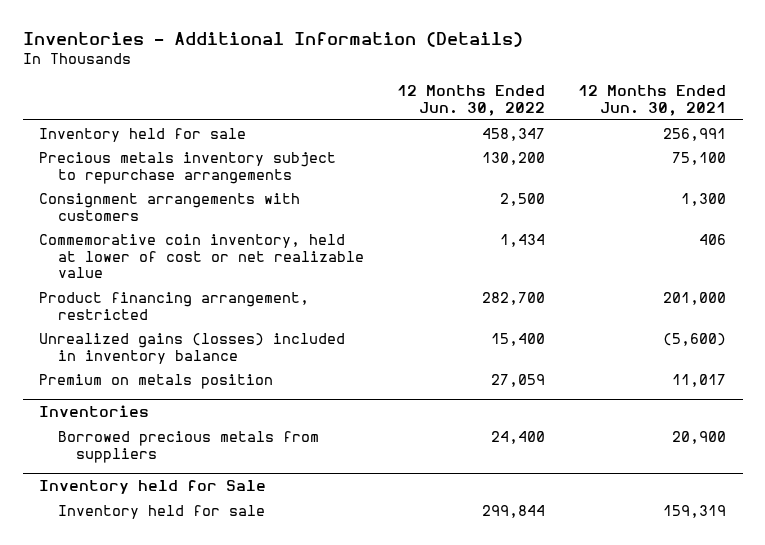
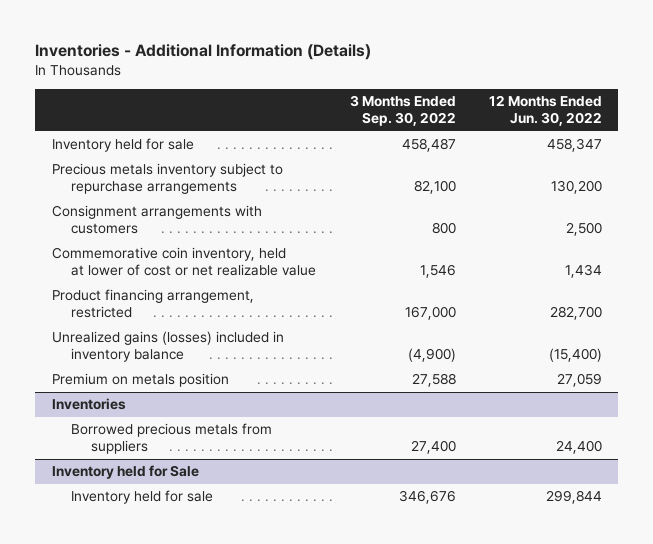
[578,85,727,117] 12 Months Ended Jun. 30, 2021 -> none
none -> [349,95,456,127] 3 Months Ended Sep. 30, 2022
[490,332,545,346] 15,400 -> [548,348,602,363] (15,400)

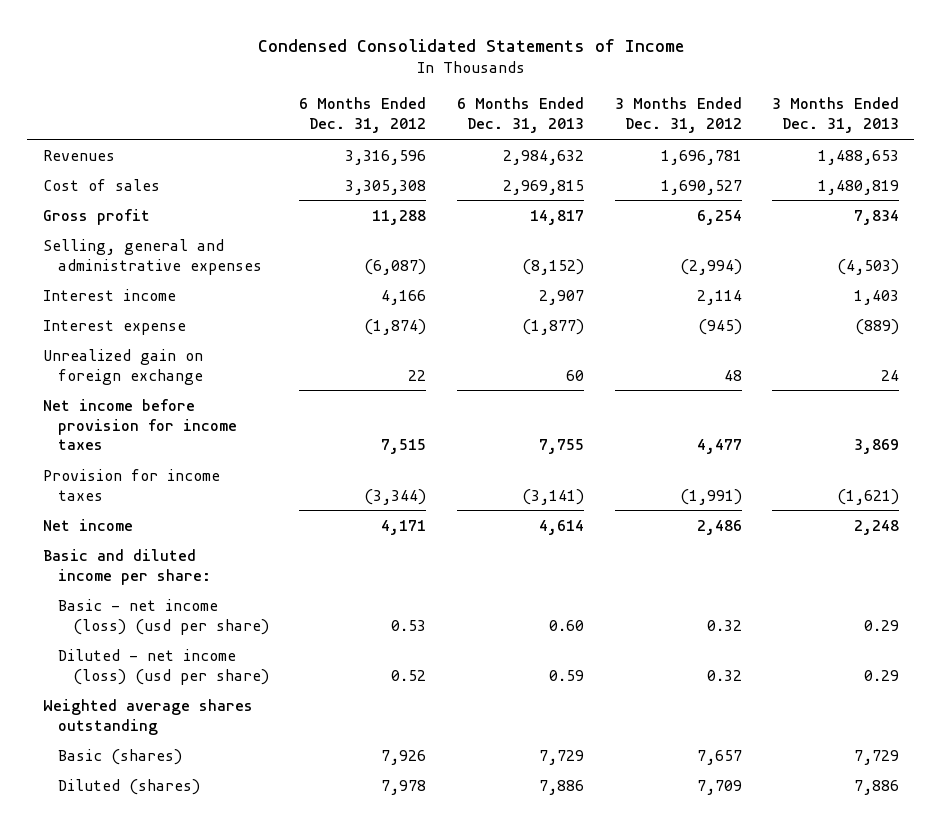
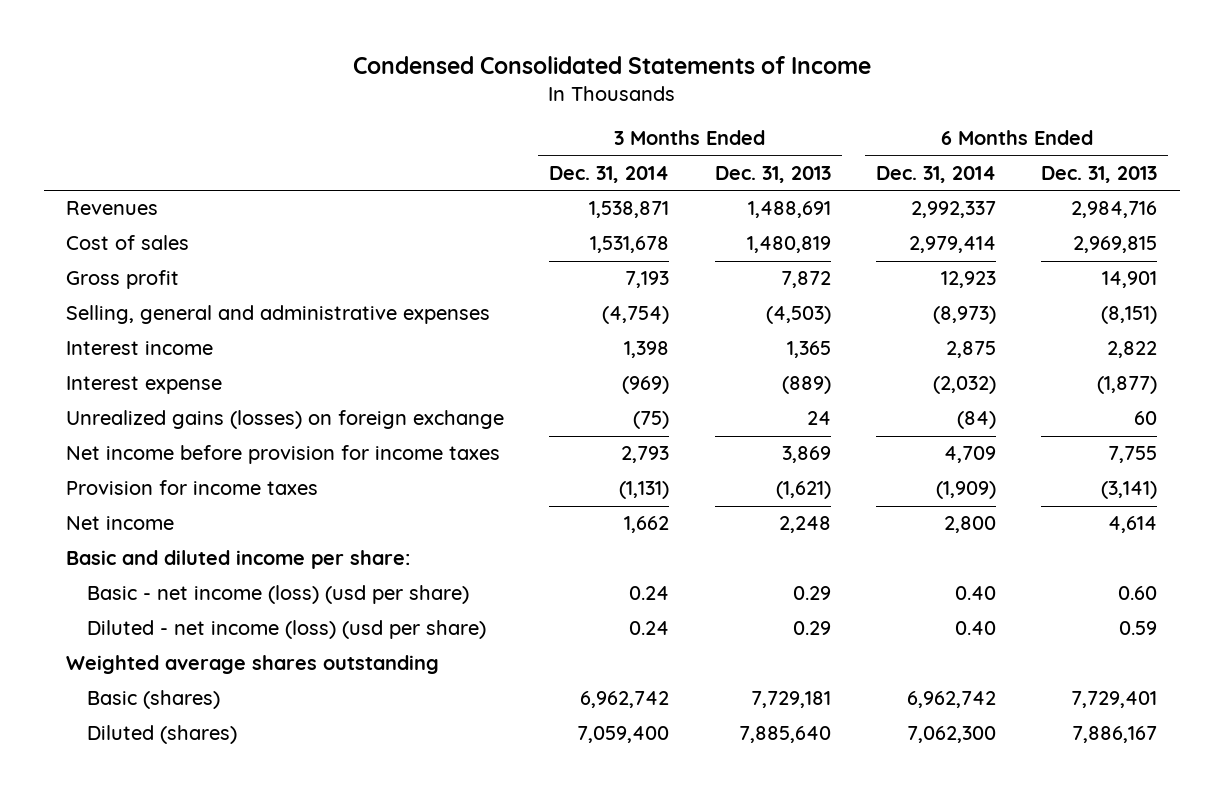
[299,97,427,134] 6 Months Ended Dec. 31, 2012 -> none
[614,97,742,134] 3 Months Ended Dec. 31, 2012 -> none
none -> [549,166,670,184] Dec. 31, 2014
none -> [875,166,996,184] Dec. 31, 2014
[502,149,584,165] 2,984,632 -> [1071,201,1158,219] 2,984,716
[818,149,900,165] 1,488,653 -> [747,201,831,219] 1,488,691
[529,209,584,225] 14,817 -> [1102,271,1158,289] 14,901
[854,209,900,225] 7,834 -> [780,271,831,289] 7,872
[521,258,584,275] (8,152) -> [1101,306,1158,325] (8,151)
[538,289,584,305] 2,907 -> [1107,341,1158,359] 2,822
[854,289,900,305] 1,403 -> [786,341,831,359] 1,365
[42,348,203,385] Unrealized gain on foreign exchange -> [66,410,505,430] Unrealized gains (losses) on foreign exchange
[538,749,584,765] 7,729 -> [1071,691,1158,709] 7,729,401
[854,749,900,765] 7,729 -> [750,691,831,709] 7,729,181
[538,779,584,795] 7,886 -> [1072,726,1158,744] 7,886,167
[854,779,900,795] 7,886 -> [738,726,831,744] 7,885,640

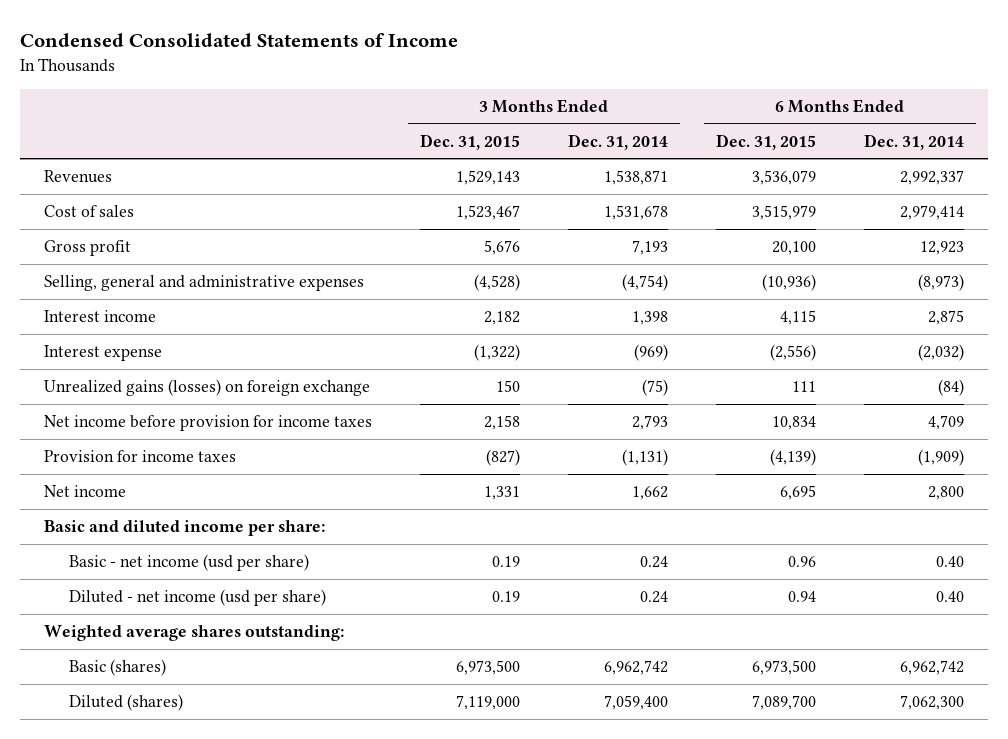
[714,166,831,184] Dec. 31, 2013 -> none
[1041,166,1158,184] Dec. 31, 2013 -> none
none -> [420,133,521,150] Dec. 31, 2015
none -> [715,133,816,150] Dec. 31, 2015
[87,585,470,605] Basic - net income (loss) (usd per share) -> [69,554,310,572] Basic - net income (usd per share)
[87,620,487,640] Diluted - net income (loss) (usd per share) -> [69,589,327,607] Diluted - net income (usd per share)
[66,655,440,675] Weighted average shares outstanding -> [44,625,345,642] Weighted average shares outstanding:

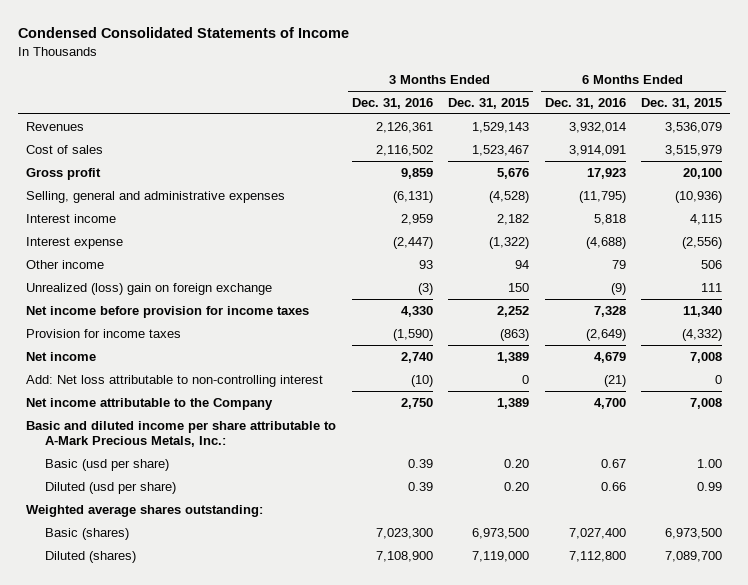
[567,133,668,150] Dec. 31, 2014 -> none
[863,133,964,150] Dec. 31, 2014 -> none
none -> [351,97,433,109] Dec. 31, 2016
none -> [544,97,626,109] Dec. 31, 2016
none -> [26,259,105,269] Other income
[44,379,371,397] Unrealized gains (losses) on foreign exchange -> [26,282,273,295] Unrealized (loss) gain on foreign exchange
[484,415,521,431] 2,158 -> [497,305,530,317] 2,252
[771,416,816,431] 10,834 -> [683,305,723,317] 11,340
[486,449,521,467] (827) -> [500,328,530,341] (863)
[769,449,816,467] (4,139) -> [682,328,723,341] (4,332)
[484,486,521,501] 1,331 -> [497,351,530,363] 1,389
[779,485,816,501] 6,695 -> [690,351,723,363] 7,008
none -> [26,374,324,387] Add: Net loss attributable to non-controlling interest
none -> [26,397,274,410] Net income attributable to the Company
[44,520,326,537] Basic and diluted income per share: -> [26,420,337,447] Basic and diluted income per share attributable to A-Mark Precious Metals, Inc.:
[69,554,310,572] Basic - net income (usd per share) -> [45,458,170,471] Basic (usd per share)
[492,556,521,568] 0.19 -> [504,458,530,468] 0.20
[787,556,816,568] 0.96 -> [697,458,723,468] 1.00
[69,589,327,607] Diluted - net income (usd per share) -> [45,481,177,494] Diluted (usd per share)
[492,591,521,603] 0.19 -> [504,481,530,491] 0.20
[787,591,816,603] 0.94 -> [697,481,723,491] 0.99

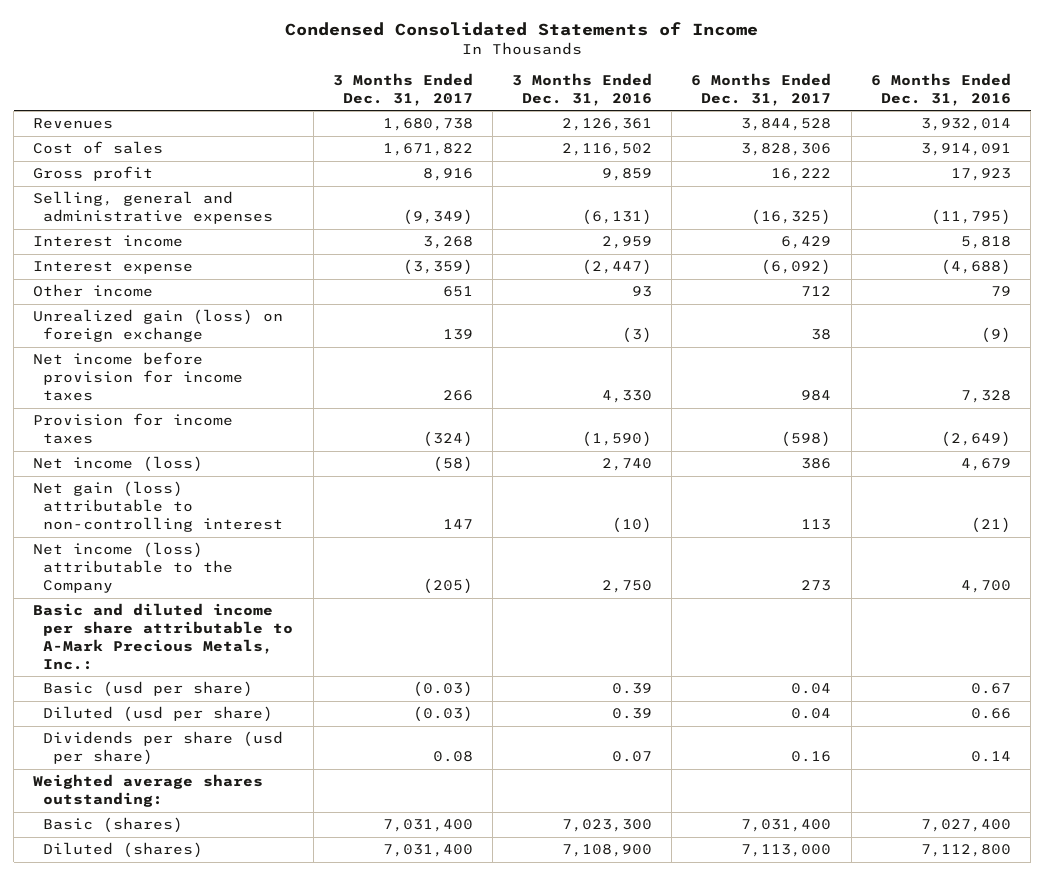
[448,97,530,109] Dec. 31, 2015 -> none
[641,97,723,109] Dec. 31, 2015 -> none
none -> [332,72,473,106] 3 Months Ended Dec. 31, 2017
none -> [691,72,832,106] 6 Months Ended Dec. 31, 2017
[26,282,273,295] Unrealized (loss) gain on foreign exchange -> [33,309,284,343] Unrealized gain (loss) on foreign exchange
[26,351,97,361] Net income -> [33,456,204,473] Net income (loss)
[26,374,324,387] Add: Net loss attributable to non-controlling interest -> [33,481,284,532] Net gain (loss) attributable to non-controlling interest
[26,397,274,410] Net income attributable to the Company -> [33,542,234,593] Net income (loss) attributable to the Company
none -> [43,731,284,766] Dividends per share (usd per share)

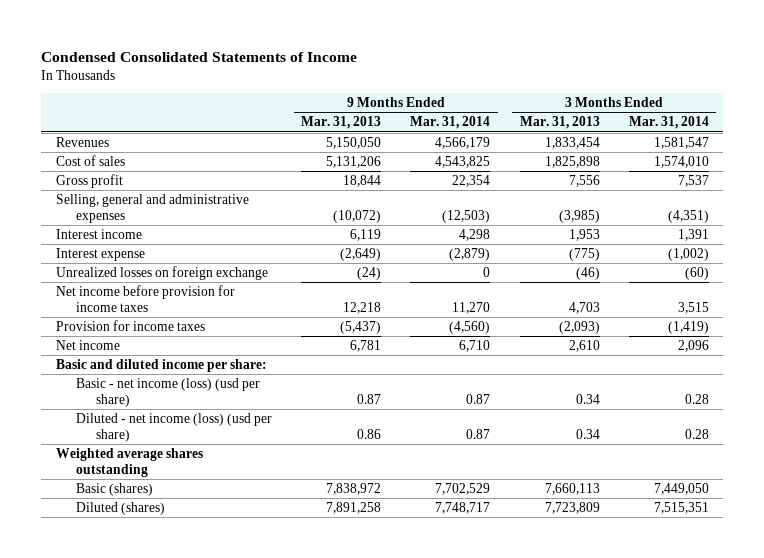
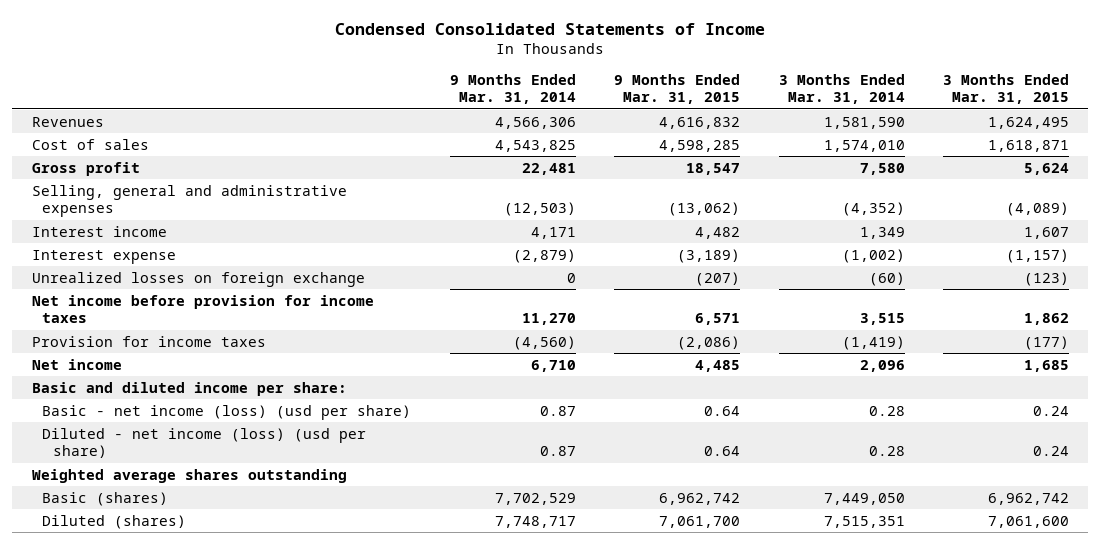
[300,116,381,130] Mar. 31, 2013 -> none
[519,116,600,130] Mar. 31, 2013 -> none
none -> [614,74,741,105] 9 Months Ended Mar. 31, 2015
none -> [943,74,1070,105] 3 Months Ended Mar. 31, 2015
[435,137,491,150] 4,566,179 -> [494,116,576,129] 4,566,306
[653,137,709,150] 1,581,547 -> [823,116,905,129] 1,581,590
[452,175,491,188] 22,354 -> [521,162,576,175] 22,481
[677,175,709,188] 7,537 -> [859,162,905,175] 7,580
[667,209,709,223] (4,351) -> [841,202,905,217] (4,352)
[459,229,491,242] 4,298 -> [530,226,576,239] 4,171
[677,229,709,242] 1,391 -> [859,226,905,239] 1,349

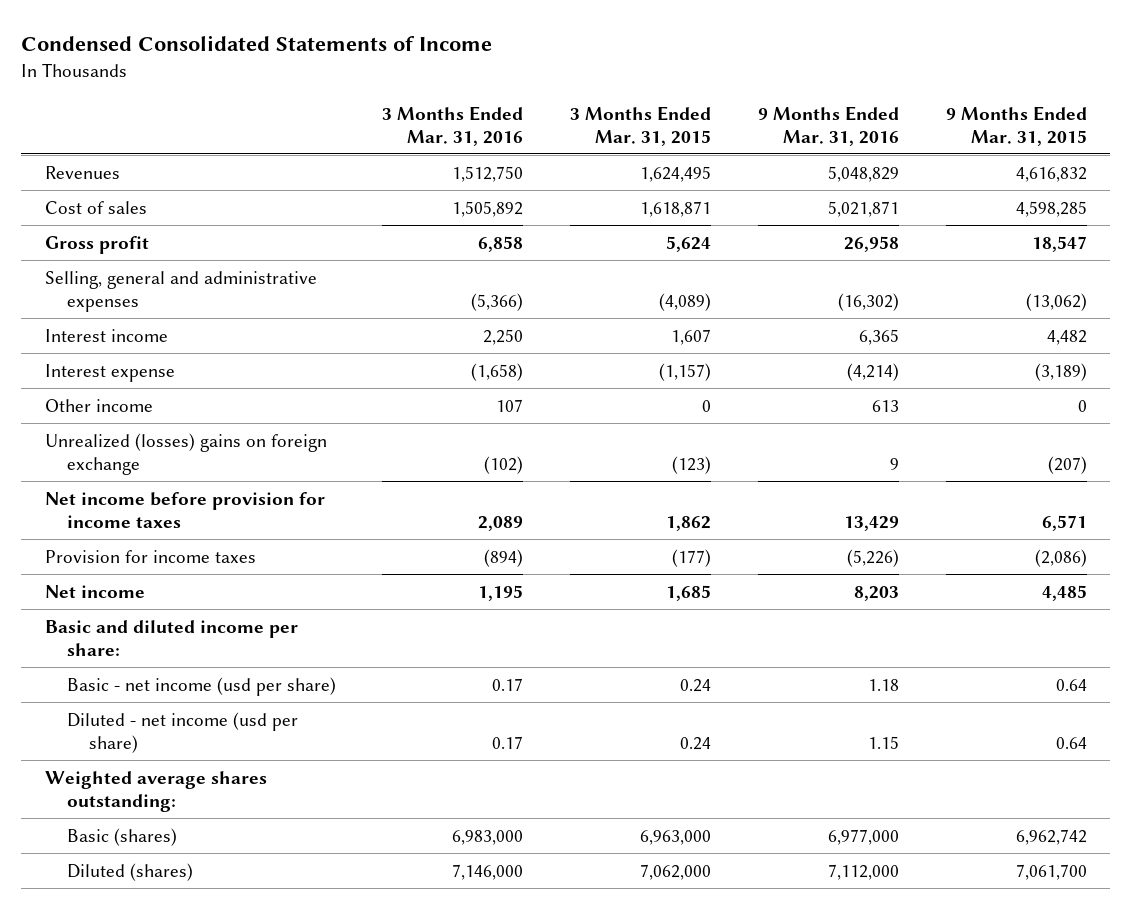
[449,74,576,105] 9 Months Ended Mar. 31, 2014 -> none
[778,74,905,105] 3 Months Ended Mar. 31, 2014 -> none
none -> [382,105,524,146] 3 Months Ended Mar. 31, 2016
none -> [758,105,900,146] 9 Months Ended Mar. 31, 2016
none -> [44,398,153,412] Other income
[31,271,365,287] Unrealized losses on foreign exchange -> [44,432,327,475] Unrealized (losses) gains on foreign exchange
[42,404,412,420] Basic - net income (loss) (usd per share) -> [66,676,336,696] Basic - net income (usd per share)
[42,427,367,459] Diluted - net income (loss) (usd per share) -> [66,711,298,753] Diluted - net income (usd per share)
[31,468,347,483] Weighted average shares outstanding -> [44,770,267,812] Weighted average shares outstanding:
[988,492,1070,505] 6,962,742 -> [640,829,712,845] 6,963,000
[988,515,1070,528] 7,061,600 -> [640,863,712,880] 7,062,000

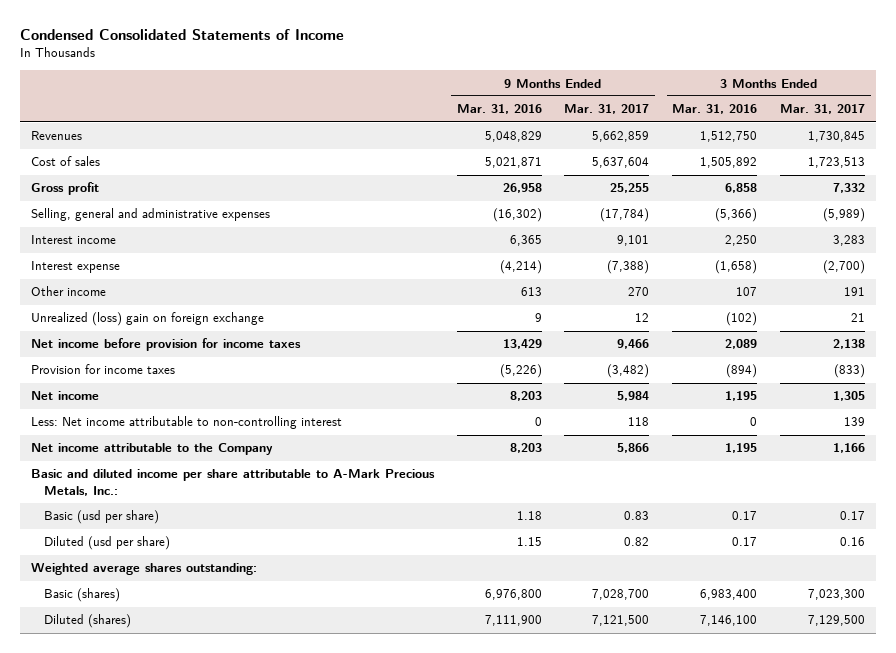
[570,105,712,146] 3 Months Ended Mar. 31, 2015 -> none
[946,105,1088,146] 9 Months Ended Mar. 31, 2015 -> none
none -> [564,104,650,115] Mar. 31, 2017
none -> [780,104,866,115] Mar. 31, 2017
[44,432,327,475] Unrealized (losses) gains on foreign exchange -> [30,312,264,327] Unrealized (loss) gain on foreign exchange
none -> [30,416,342,430] Less: Net income attributable to non-controlling interest
none -> [30,443,273,456] Net income attributable to the Company
[44,619,298,656] Basic and diluted income per share: -> [30,469,435,496] Basic and diluted income per share attributable to A-Mark Precious Metals, Inc.:
[66,676,336,696] Basic - net income (usd per share) -> [43,510,159,525] Basic (usd per share)
[66,711,298,753] Diluted - net income (usd per share) -> [43,536,170,551] Diluted (usd per share)
[452,829,524,845] 6,983,000 -> [700,589,758,601] 6,983,400
[828,828,900,845] 6,977,000 -> [484,589,542,601] 6,976,800
[452,863,524,880] 7,146,000 -> [700,615,758,627] 7,146,100
[828,863,900,880] 7,112,000 -> [484,615,542,627] 7,111,900

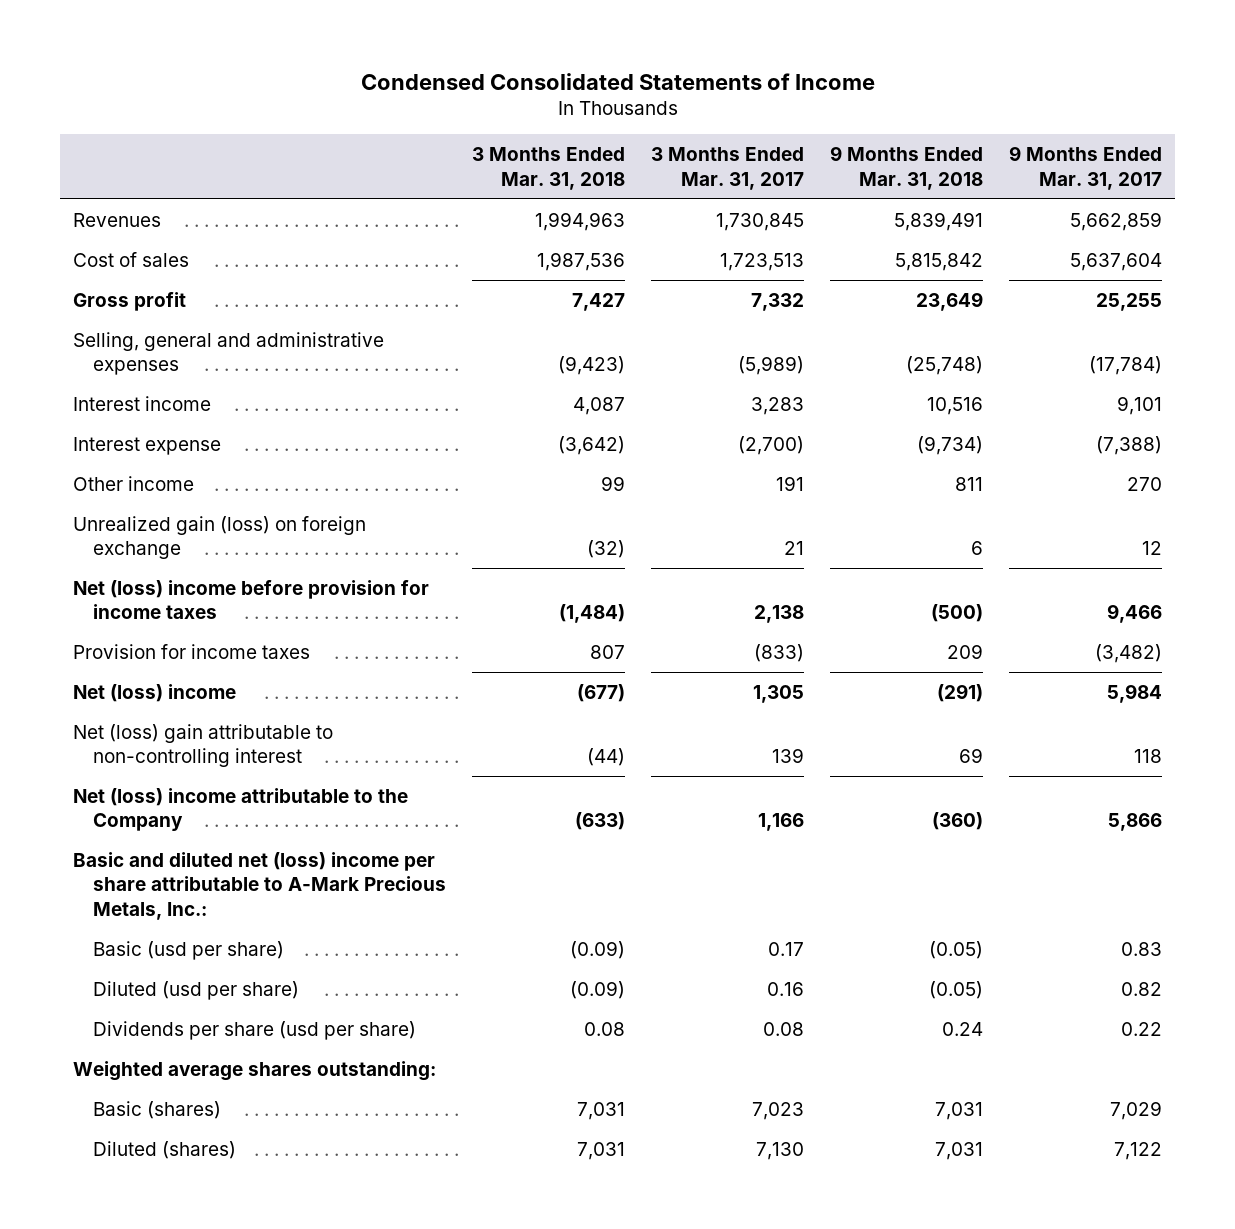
[456,104,542,115] Mar. 31, 2016 -> none
[672,104,758,115] Mar. 31, 2016 -> none
none -> [471,147,625,190] 3 Months Ended Mar. 31, 2018
none -> [829,146,983,190] 9 Months Ended Mar. 31, 2018
[30,312,264,327] Unrealized (loss) gain on foreign exchange -> [73,515,367,560] Unrealized gain (loss) on foreign exchange
[30,338,301,352] Net income before provision for income taxes -> [73,579,430,620] Net (loss) income before provision for income taxes
[30,391,99,401] Net income -> [73,683,237,702] Net (loss) income
[30,416,342,430] Less: Net income attributable to non-controlling interest -> [73,723,334,768] Net (loss) gain attributable to non-controlling interest
[30,443,273,456] Net income attributable to the Company -> [73,787,409,832] Net (loss) income attributable to the Company
[30,469,435,496] Basic and diluted income per share attributable to A-Mark Precious Metals, Inc.: -> [73,851,446,920] Basic and diluted net (loss) income per share attributable to A-Mark Precious Metals, Inc.:
none -> [92,1020,416,1040] Dividends per share (usd per share)
[592,589,650,601] 7,028,700 -> [1109,1100,1162,1120] 7,029
[808,589,866,601] 7,023,300 -> [751,1101,804,1120] 7,023
[592,615,650,627] 7,121,500 -> [1113,1141,1162,1160] 7,122
[808,615,866,627] 7,129,500 -> [755,1141,804,1160] 7,130

